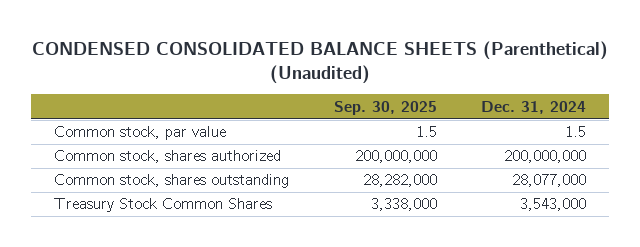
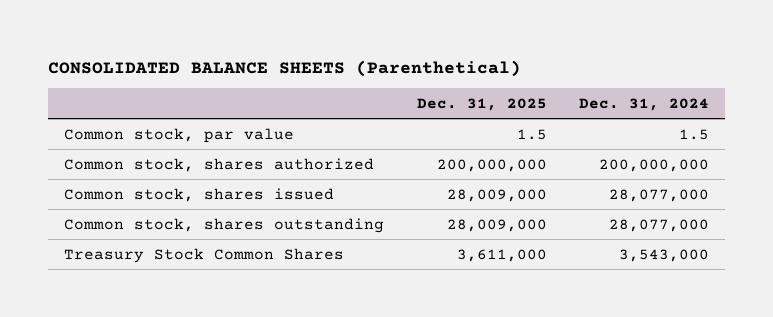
[32,41,609,85] CONDENSED CONSOLIDATED BALANCE SHEETS (Parenthetical) (Unaudited) -> [48,59,522,77] CONSOLIDATED BALANCE SHEETS (Parenthetical)
[333,100,437,115] Sep. 30, 2025 -> none
none -> [416,98,547,112] Dec. 31, 2025
none -> [64,187,335,202] Common stock, shares issued

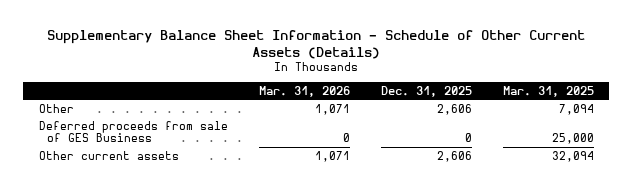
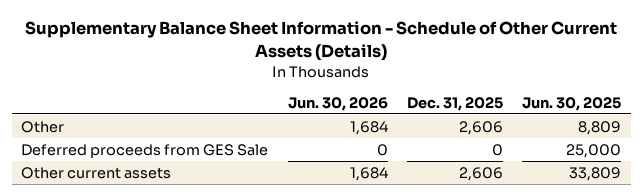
[258,85,350,97] Mar. 31, 2026 -> none
[502,85,594,97] Mar. 31, 2025 -> none
none -> [287,96,388,111] Jun. 30, 2026
none -> [521,96,621,111] Jun. 30, 2025
[38,120,228,143] Deferred proceeds from sale of GES Business -> [21,143,269,158] Deferred proceeds from GES Sale

